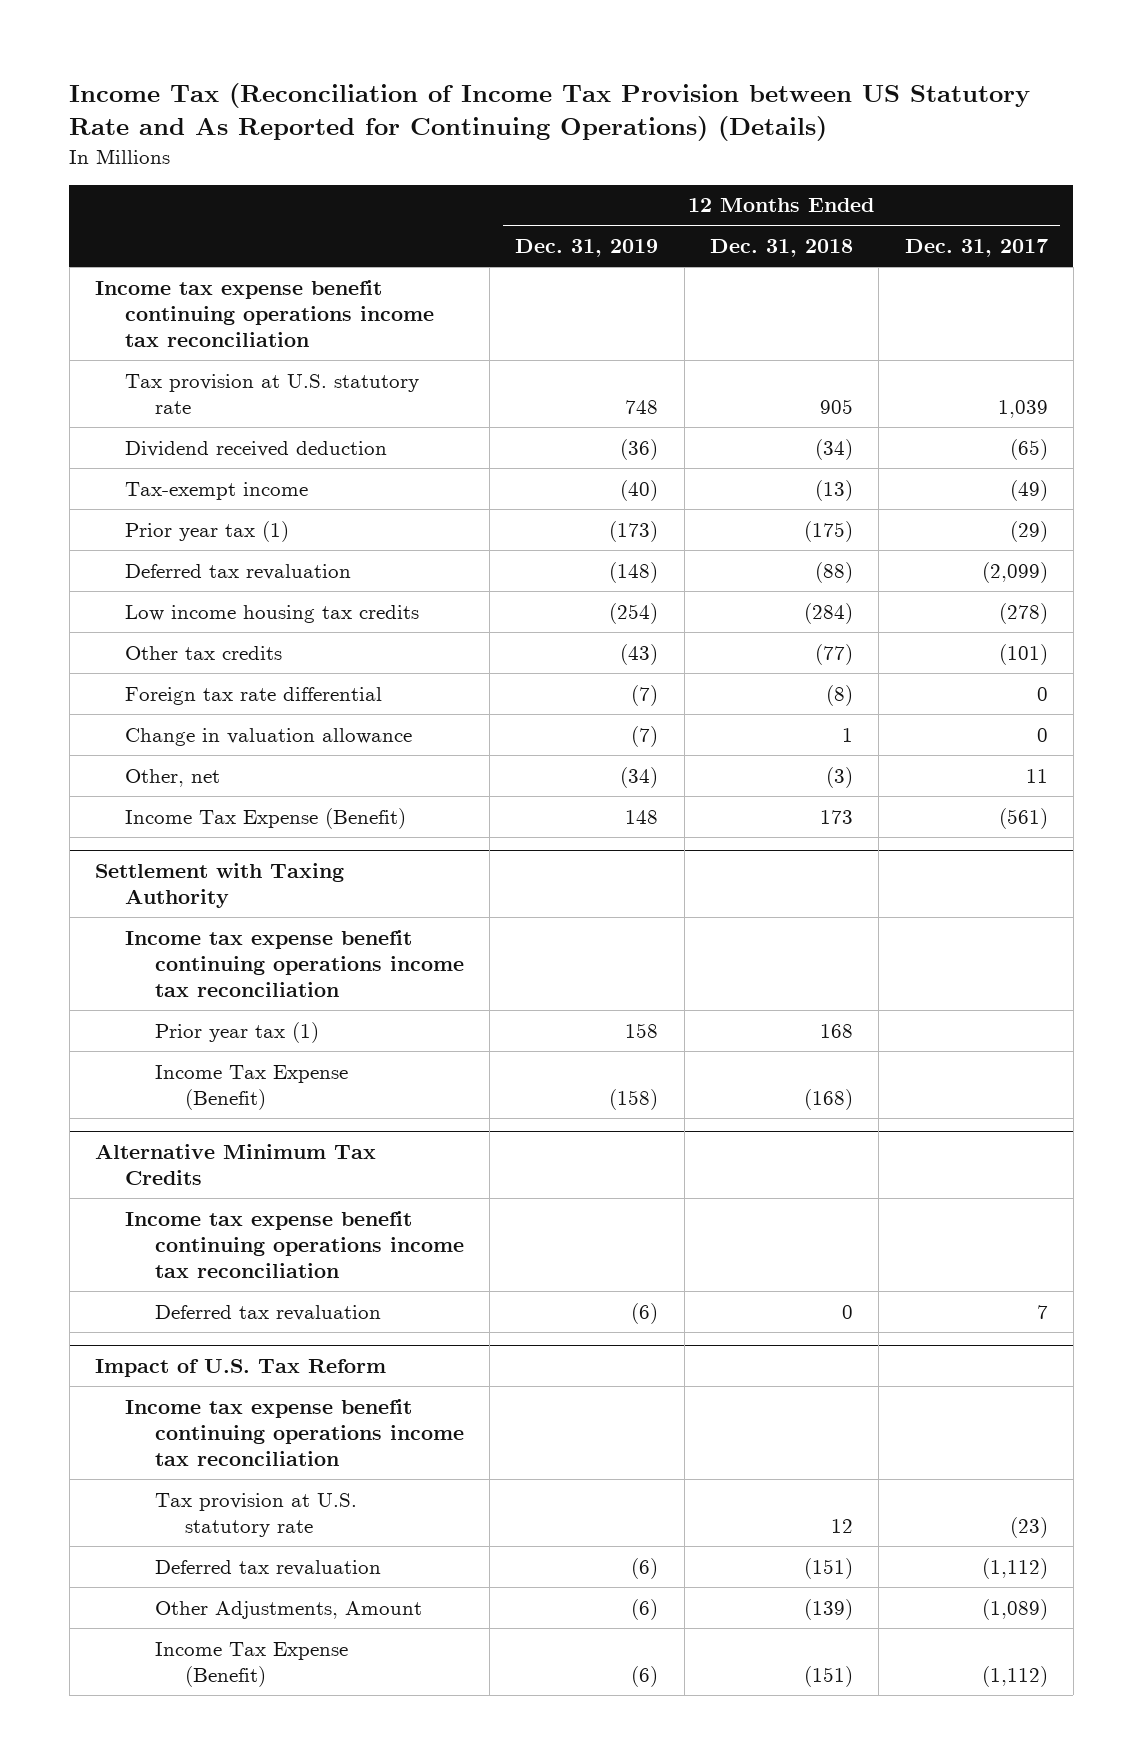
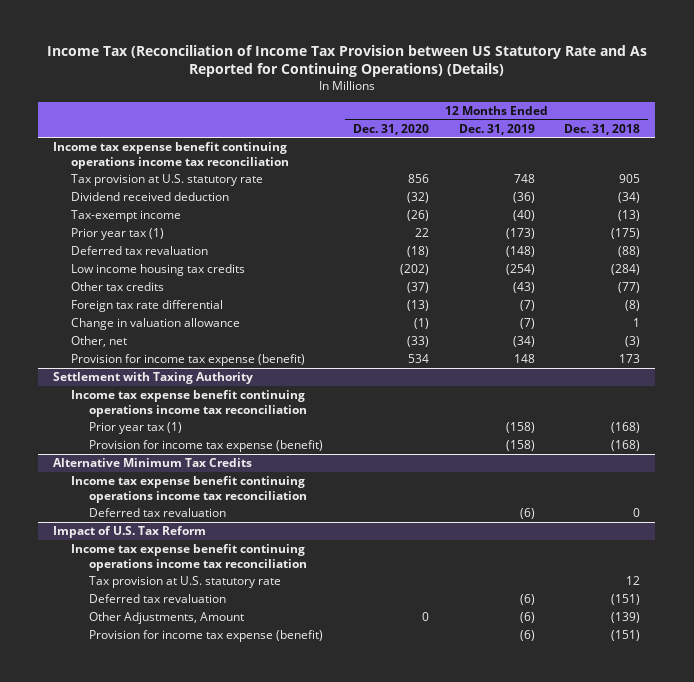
[904,239,1048,258] Dec. 31, 2017 -> none
none -> [352,123,429,135] Dec. 31, 2020
[125,807,407,829] Income Tax Expense (Benefit) -> [70,354,305,367] Provision for income tax expense (benefit)
[625,1022,659,1038] 158 -> [505,422,535,434] (158)
[819,1023,853,1038] 168 -> [611,422,641,434] (168)
[154,1064,348,1110] Income Tax Expense (Benefit) -> [88,440,323,453] Provision for income tax expense (benefit)
[154,1641,348,1687] Income Tax Expense (Benefit) -> [88,630,323,643] Provision for income tax expense (benefit)

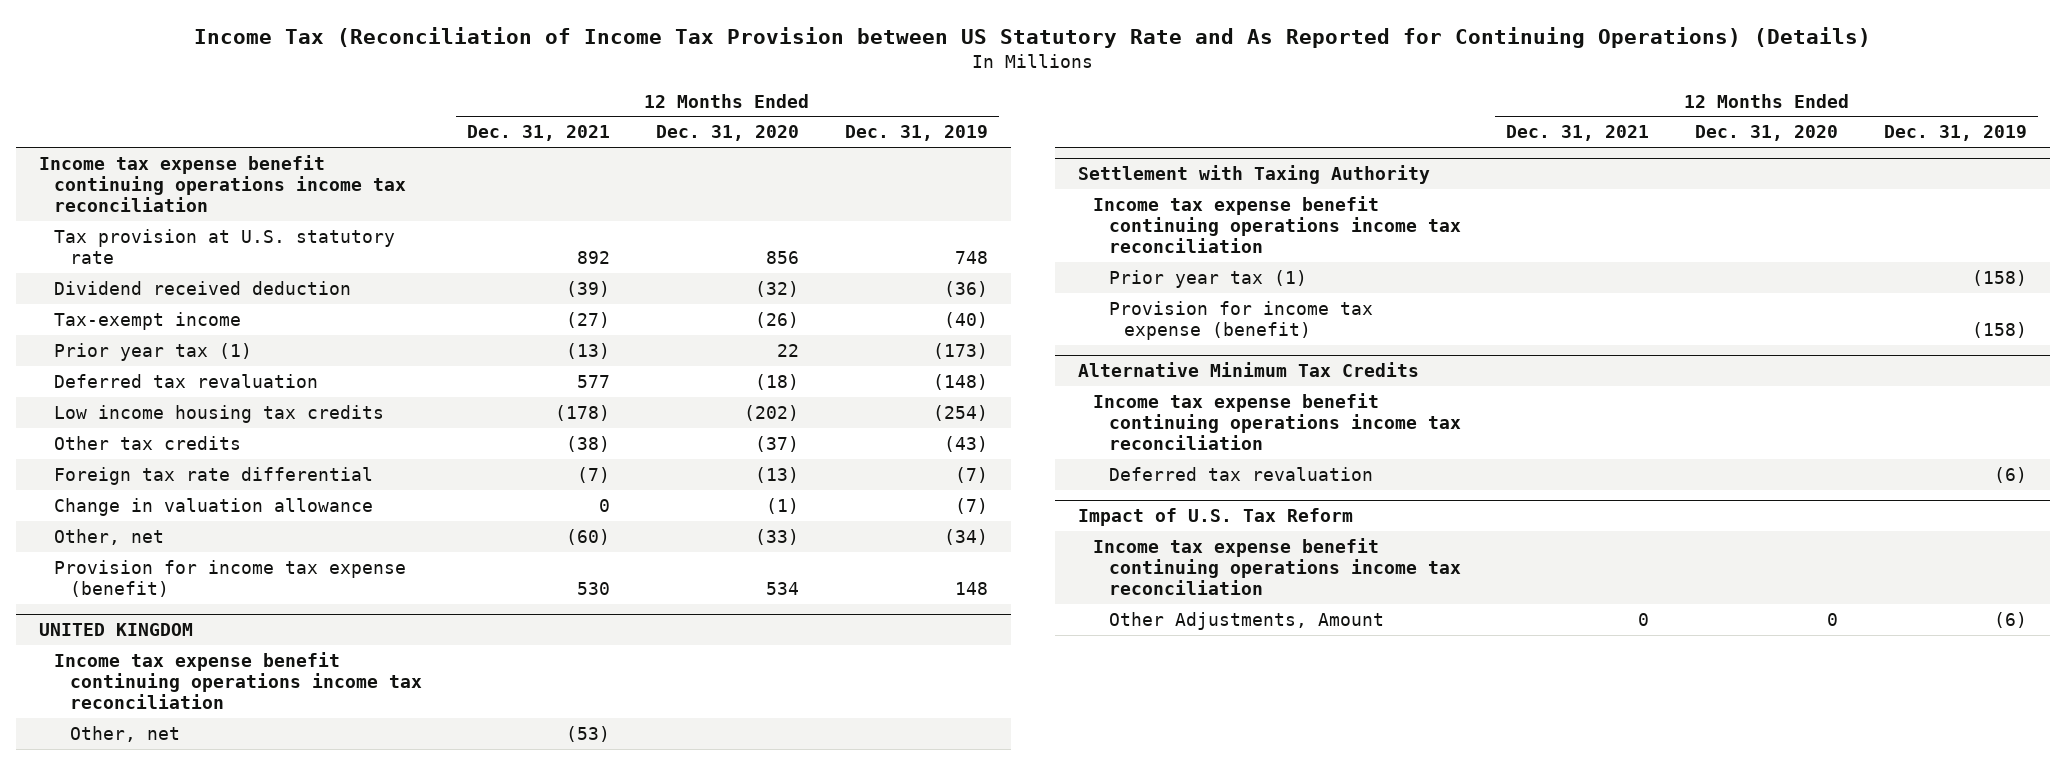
[564,123,641,135] Dec. 31, 2018 -> none
none -> [467,125,611,142] Dec. 31, 2021
none -> [38,623,193,637] UNITED KINGDOM
none -> [54,651,422,710] Income tax expense benefit continuing operations income tax reconciliation
none -> [69,725,180,742] Other, net
[88,576,281,589] Tax provision at U.S. statutory rate -> none
[88,594,226,604] Deferred tax revaluation -> none
[88,630,323,643] Provision for income tax expense (benefit) -> none

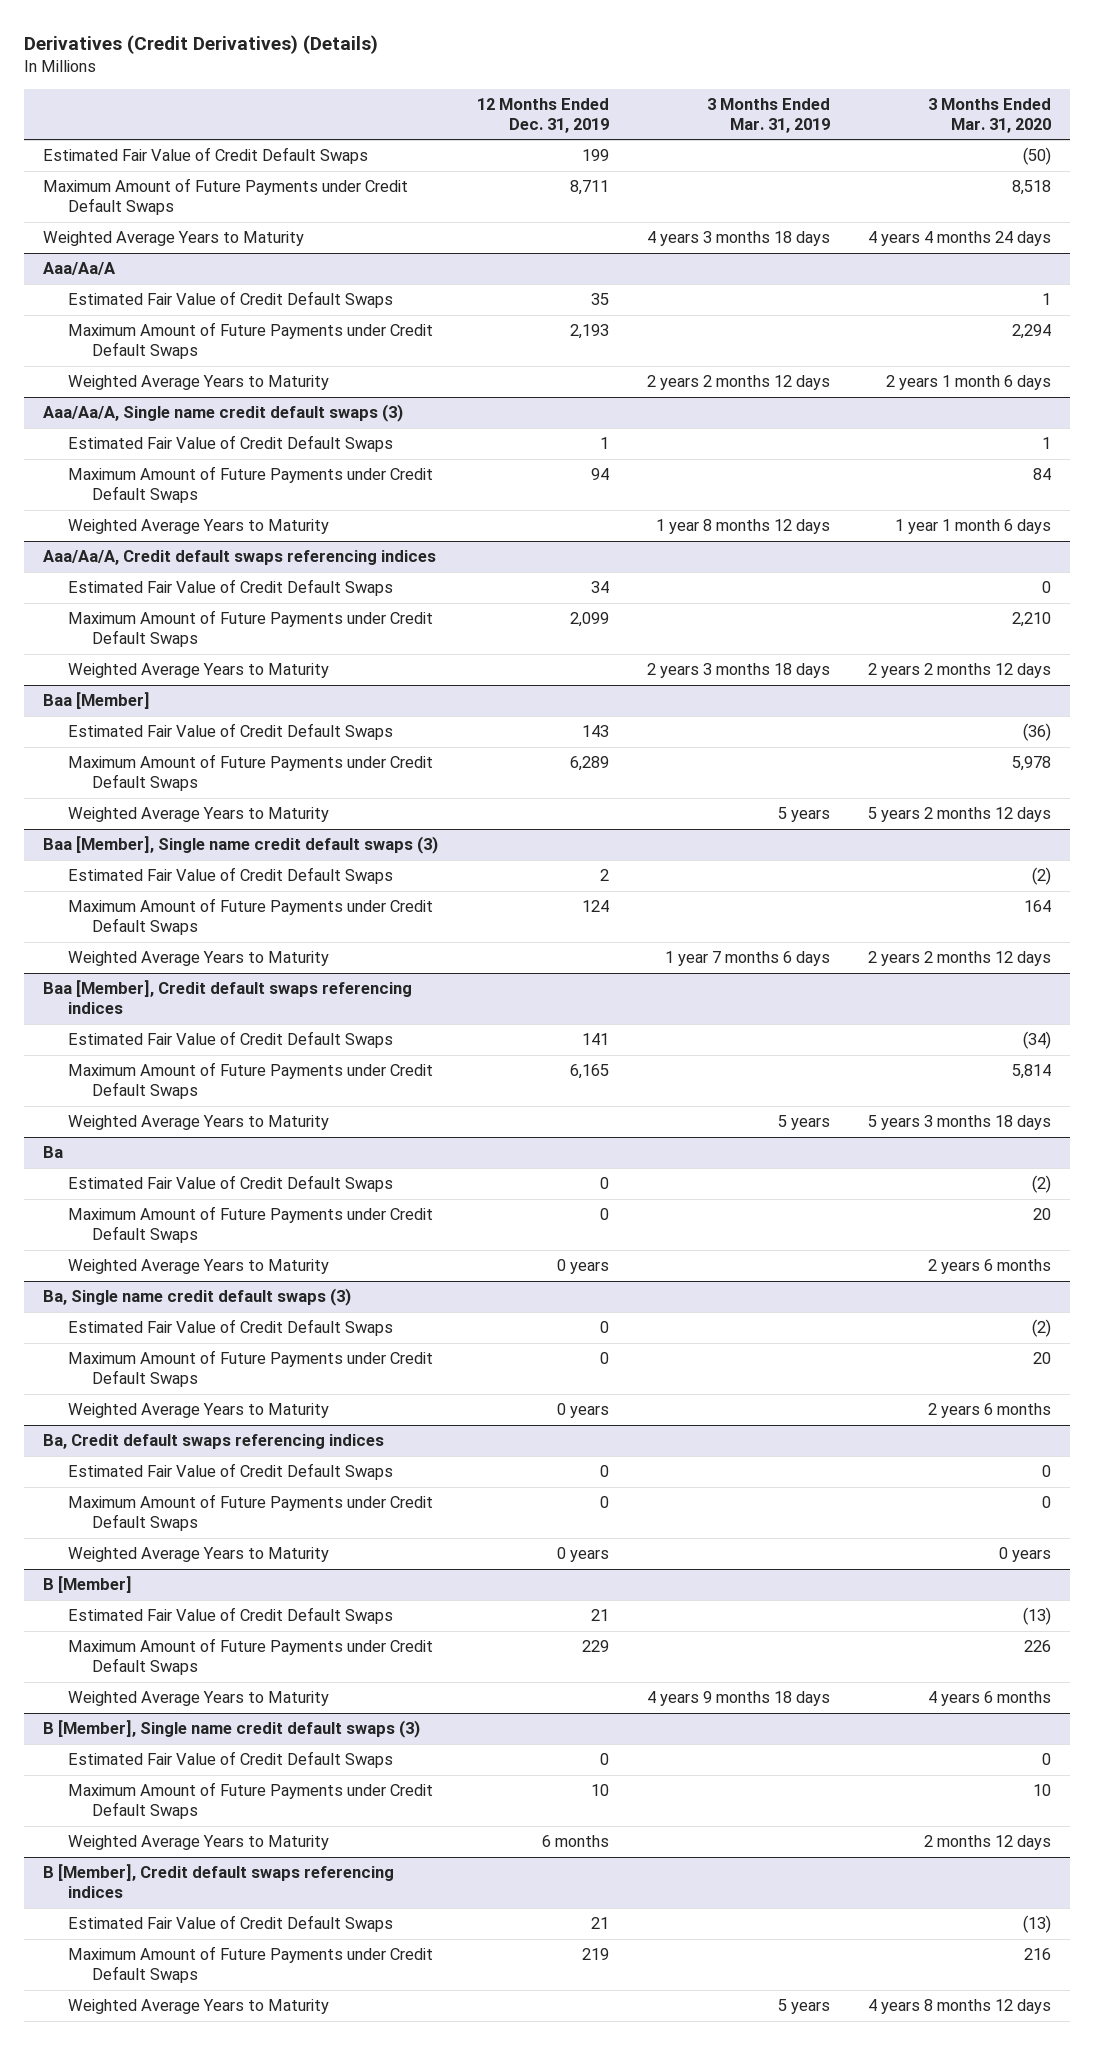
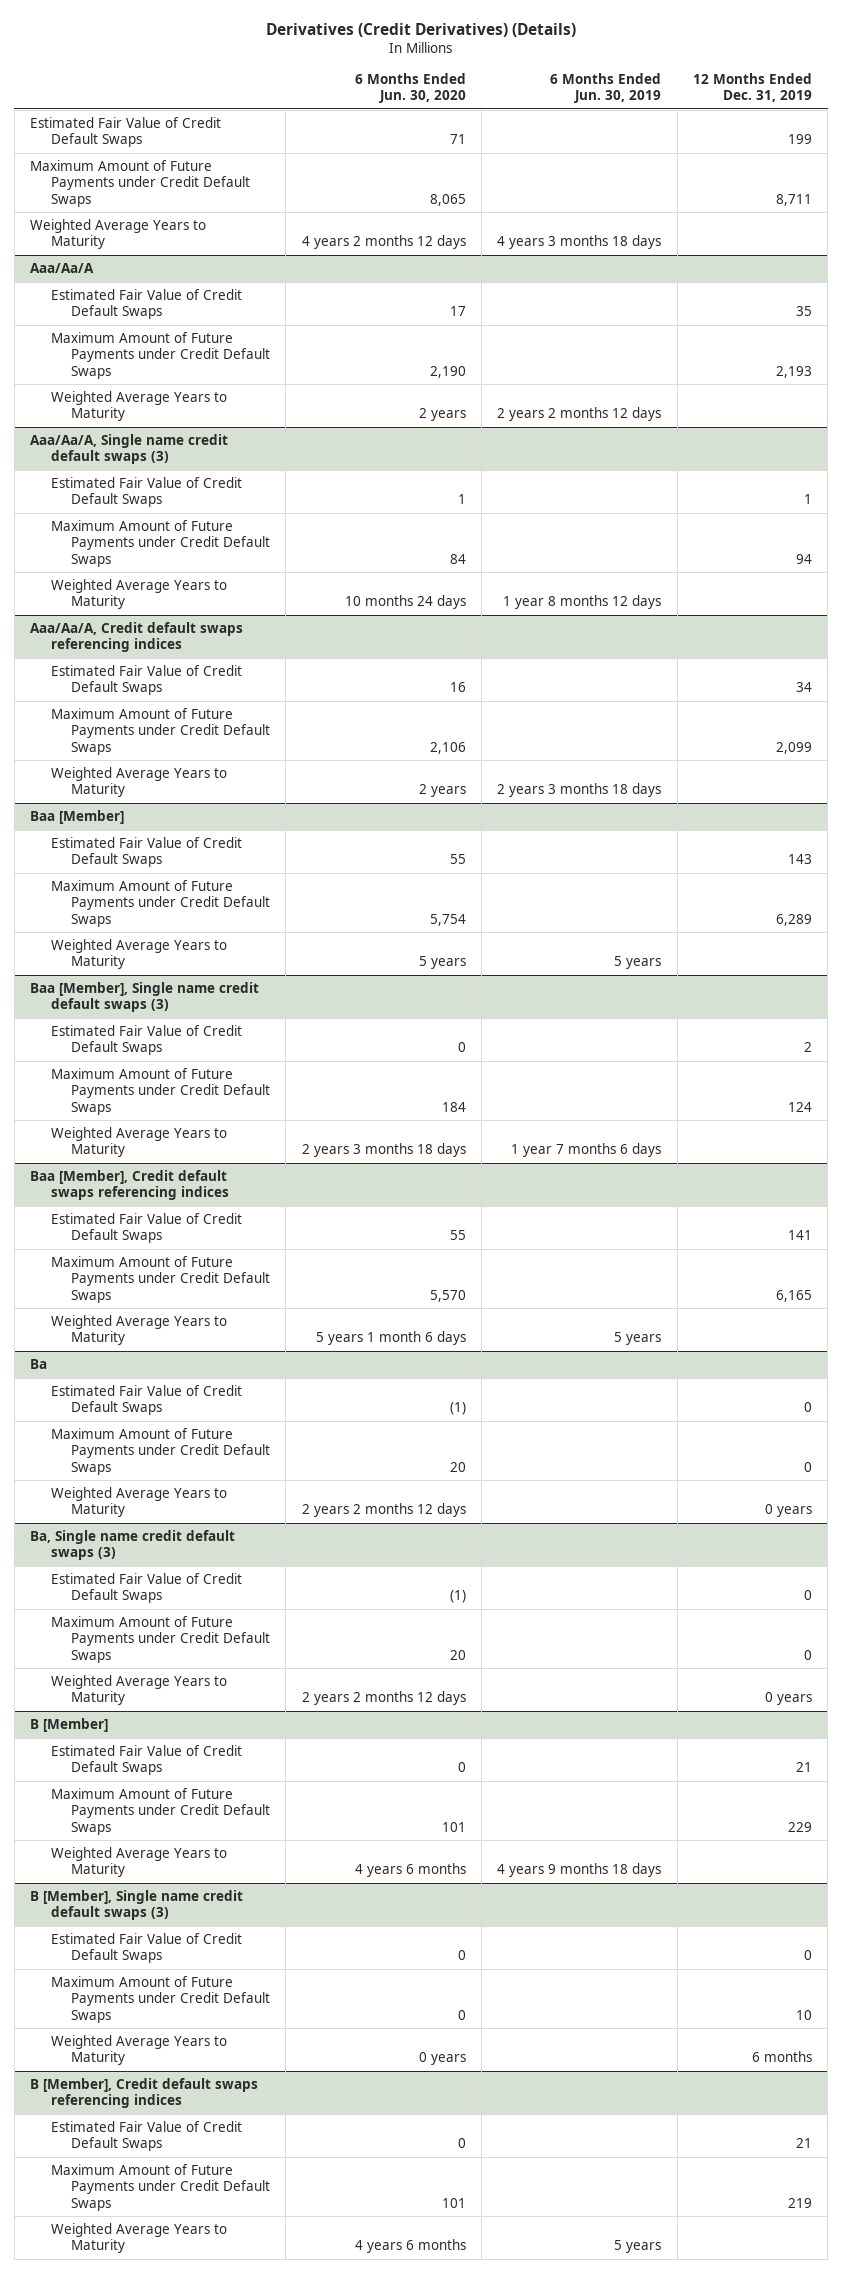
[706,97,830,133] 3 Months Ended Mar. 31, 2019 -> none
[927,97,1051,133] 3 Months Ended Mar. 31, 2020 -> none
none -> [354,73,466,104] 6 Months Ended Jun. 30, 2020
none -> [550,73,662,104] 6 Months Ended Jun. 30, 2019
[43,1434,385,1450] Ba, Credit default swaps referencing indices -> none
[67,1463,393,1481] Estimated Fair Value of Credit Default Swaps -> none
[67,1494,433,1531] Maximum Amount of Future Payments under Credit Default Swaps -> none
[67,1547,329,1563] Weighted Average Years to Maturity -> none

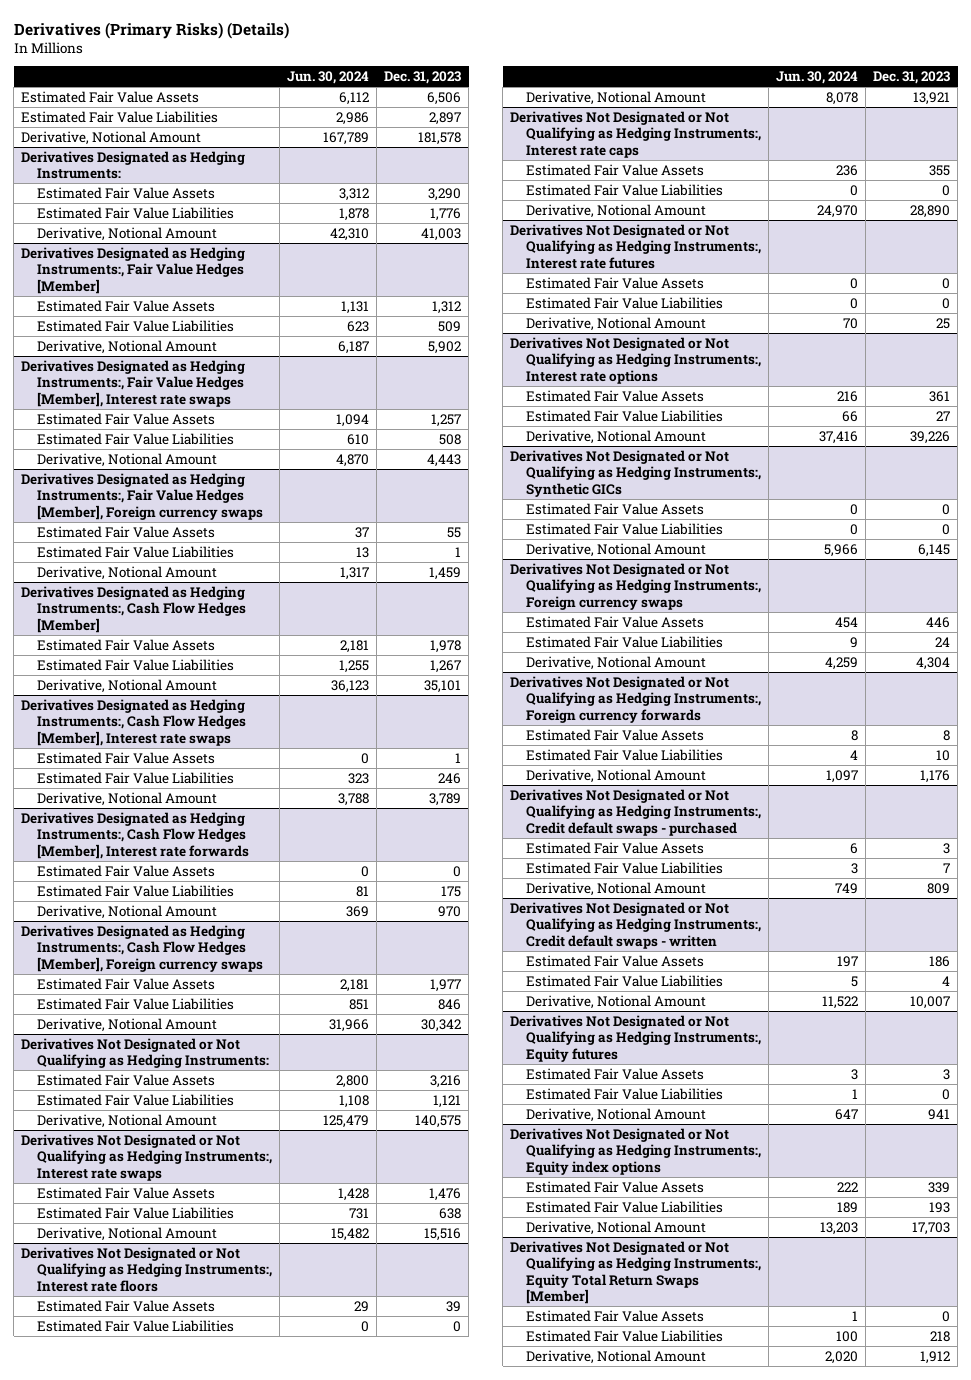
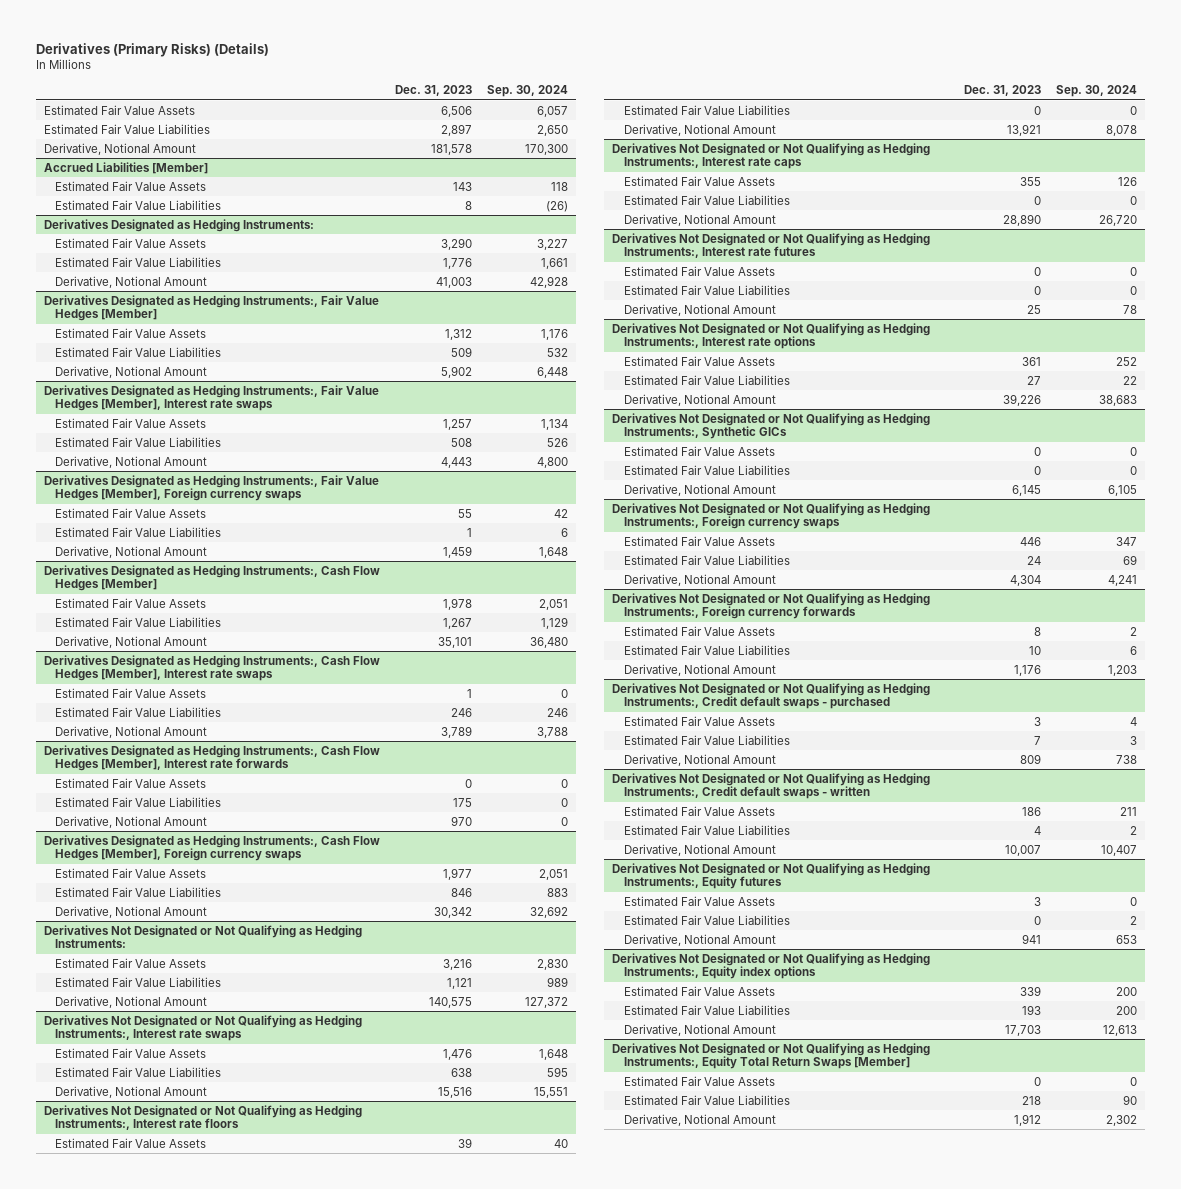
[286,71,369,85] Jun. 30, 2024 -> none
none -> [487,85,569,98] Sep. 30, 2024
none -> [43,161,208,174] Accrued Liabilities [Member]
none -> [55,180,207,191] Estimated Fair Value Assets
none -> [55,199,222,210] Estimated Fair Value Liabilities

